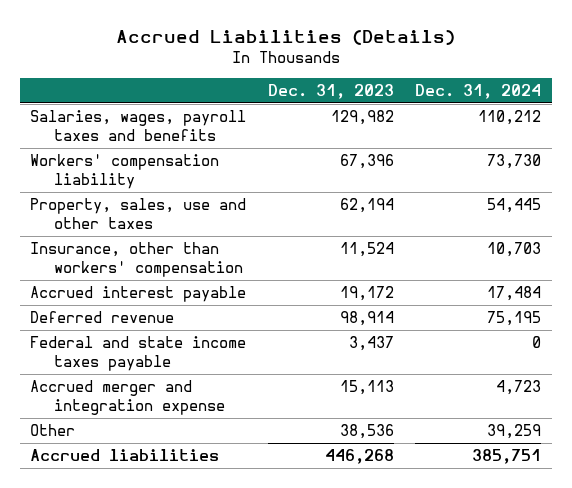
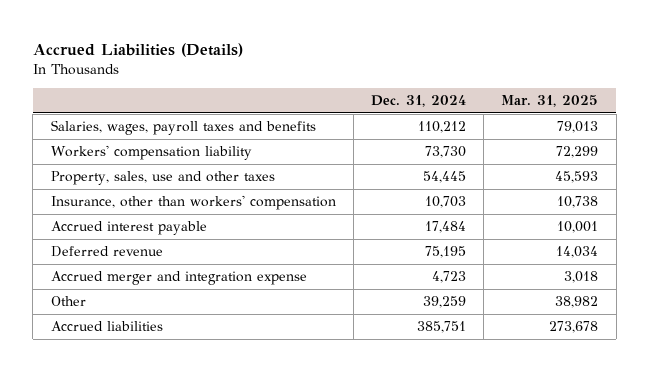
[267,84,394,100] Dec. 31, 2023 -> none
none -> [501,95,599,108] Mar. 31, 2025
[30,336,247,371] Federal and state income taxes payable -> none

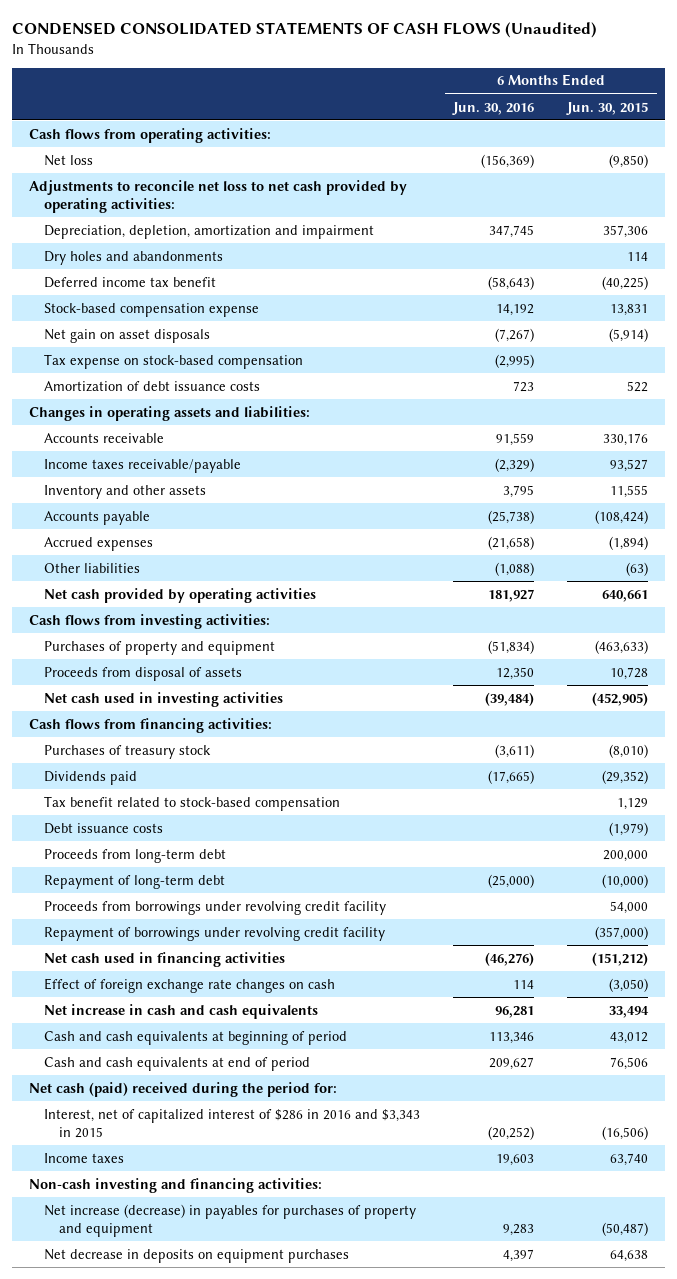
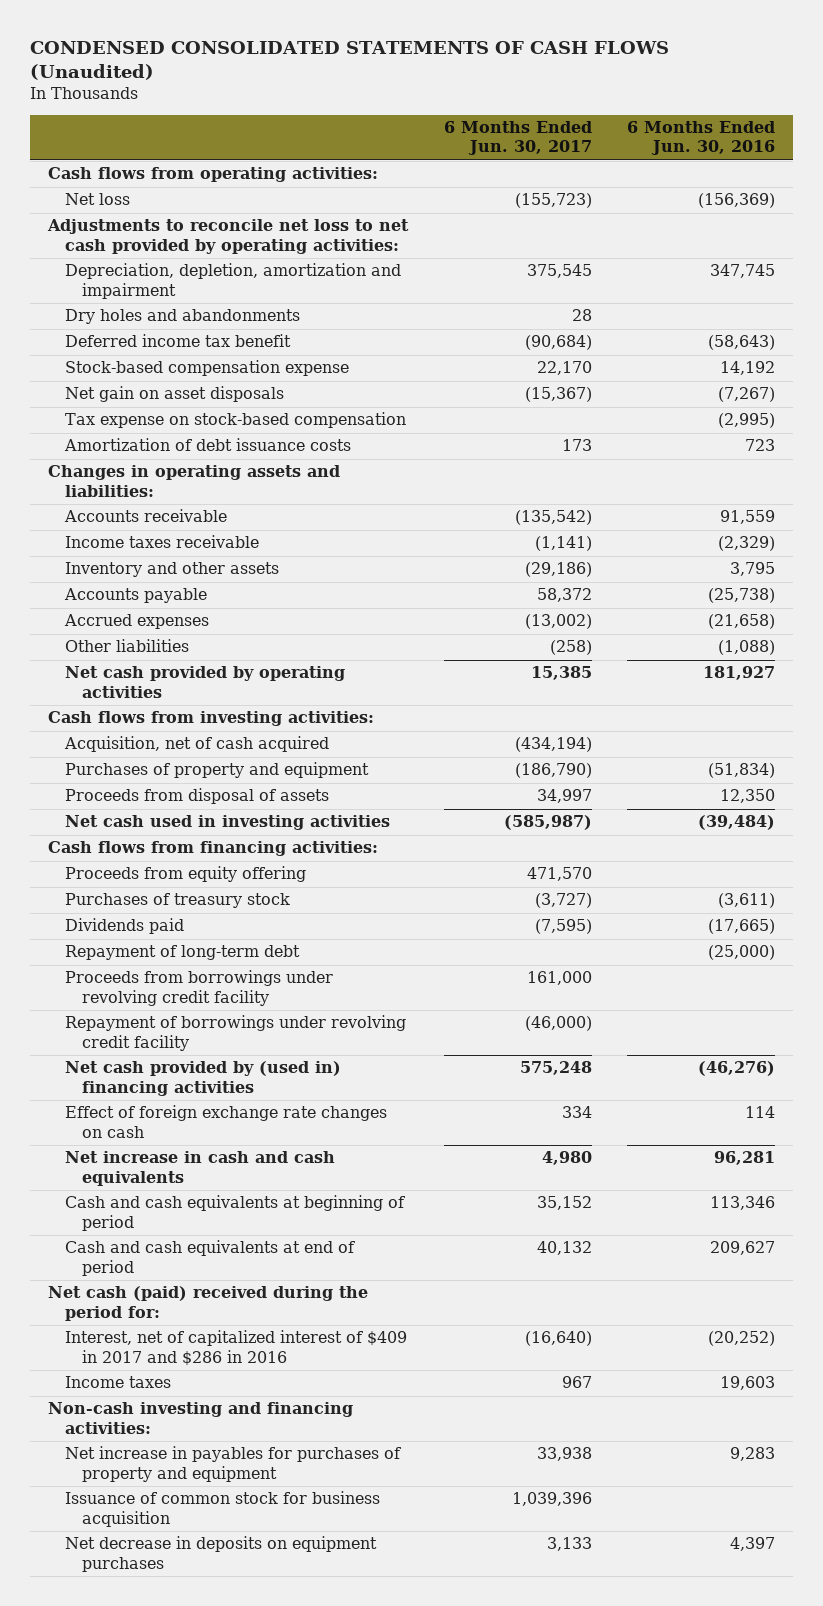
[566,101,649,115] Jun. 30, 2015 -> none
none -> [443,121,592,156] 6 Months Ended Jun. 30, 2017
[43,458,241,473] Income taxes receivable/payable -> [64,535,259,549] Income taxes receivable
none -> [63,736,329,753] Acquisition, net of cash acquired
none -> [64,866,306,883] Proceeds from equity offering
[43,795,340,811] Tax benefit related to stock-based compensation -> none
[43,822,163,834] Debt issuance costs -> none
[43,848,226,863] Proceeds from long-term debt -> none
[43,951,285,967] Net cash used in financing activities -> [64,1061,341,1096] Net cash provided by (used in) financing activities
[43,1108,420,1139] Interest, net of capitalized interest of $286 in 2016 and $3,343 in 2015 -> [64,1330,407,1366] Interest, net of capitalized interest of $409 in 2017 and $286 in 2016
[43,1203,416,1238] Net increase (decrease) in payables for purchases of property and equipment -> [64,1446,401,1482] Net increase in payables for purchases of property and equipment
none -> [64,1491,380,1527] Issuance of common stock for business acquisition

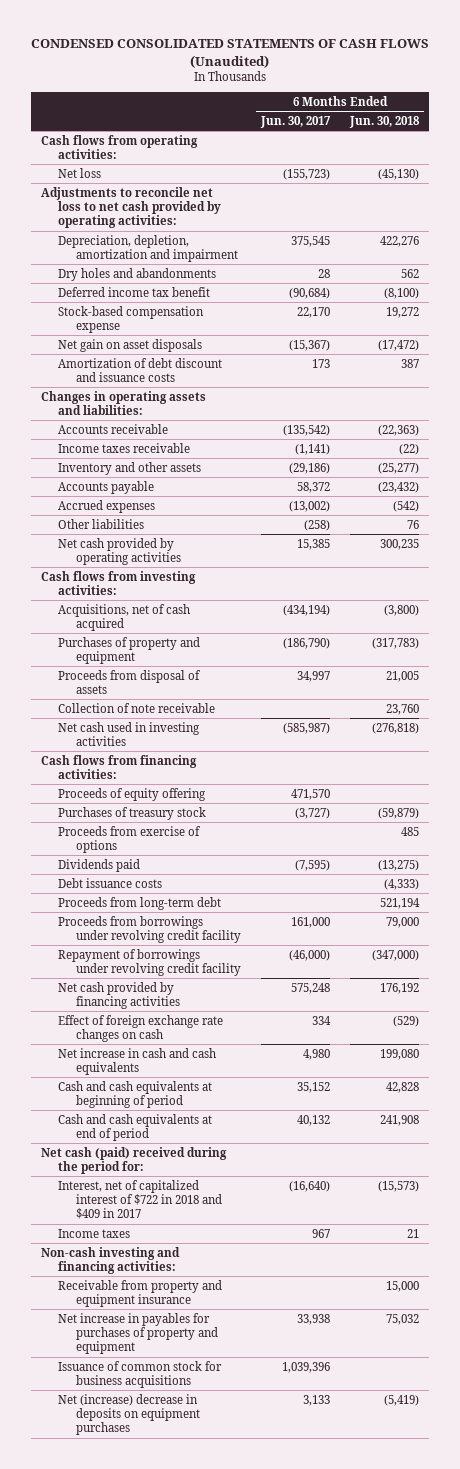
[627,121,776,156] 6 Months Ended Jun. 30, 2016 -> none
none -> [349,115,421,128] Jun. 30, 2018
[64,412,406,429] Tax expense on stock-based compensation -> none
[63,438,351,452] Amortization of debt issuance costs -> [58,357,223,382] Amortization of debt discount and issuance costs
[63,736,329,753] Acquisition, net of cash acquired -> [58,603,191,631] Acquisitions, net of cash acquired
none -> [58,702,216,713] Collection of note receivable
[64,866,306,883] Proceeds from equity offering -> [58,787,207,801] Proceeds of equity offering
none -> [58,825,202,853] Proceeds from exercise of options
[64,945,300,961] Repayment of long-term debt -> none
none -> [58,877,163,888] Debt issuance costs
none -> [58,896,222,910] Proceeds from long-term debt
[64,1061,341,1096] Net cash provided by (used in) financing activities -> [58,981,181,1009] Net cash provided by financing activities
[64,1330,407,1366] Interest, net of capitalized interest of $409 in 2017 and $286 in 2016 -> [58,1179,223,1220] Interest, net of capitalized interest of $722 in 2018 and $409 in 2017
none -> [58,1279,223,1307] Receivable from property and equipment insurance
[64,1491,380,1527] Issuance of common stock for business acquisition -> [58,1360,223,1388] Issuance of common stock for business acquisitions
[64,1536,377,1572] Net decrease in deposits on equipment purchases -> [58,1393,201,1436] Net (increase) decrease in deposits on equipment purchases

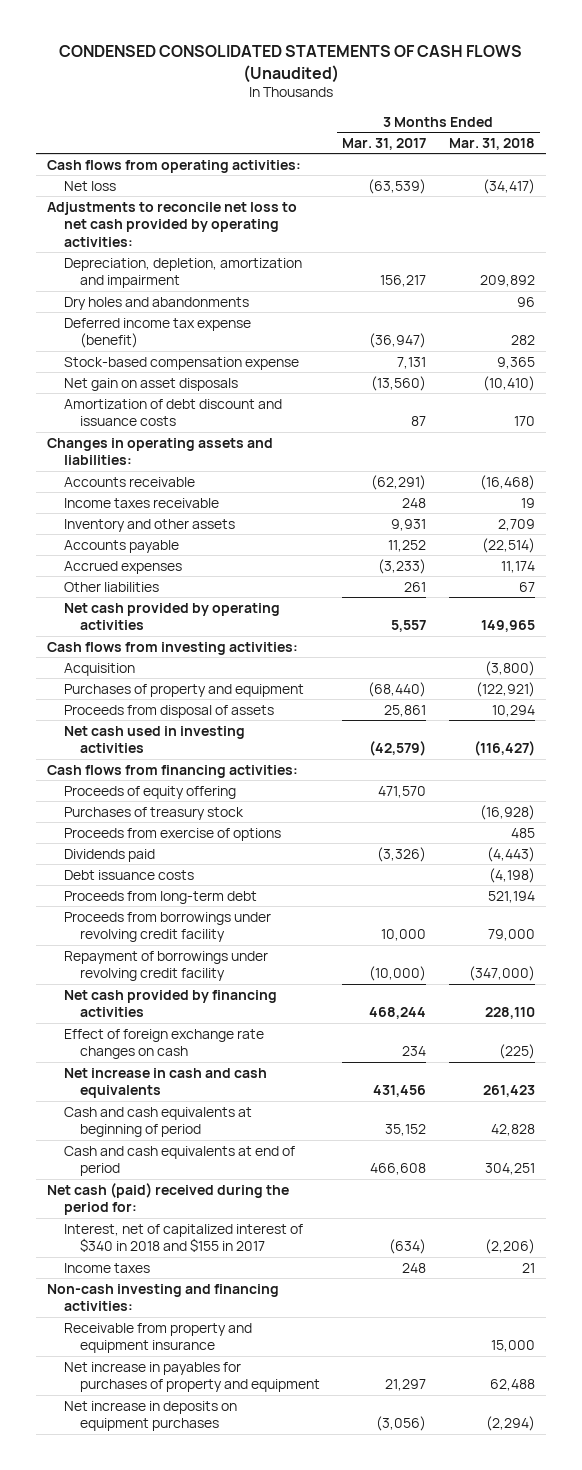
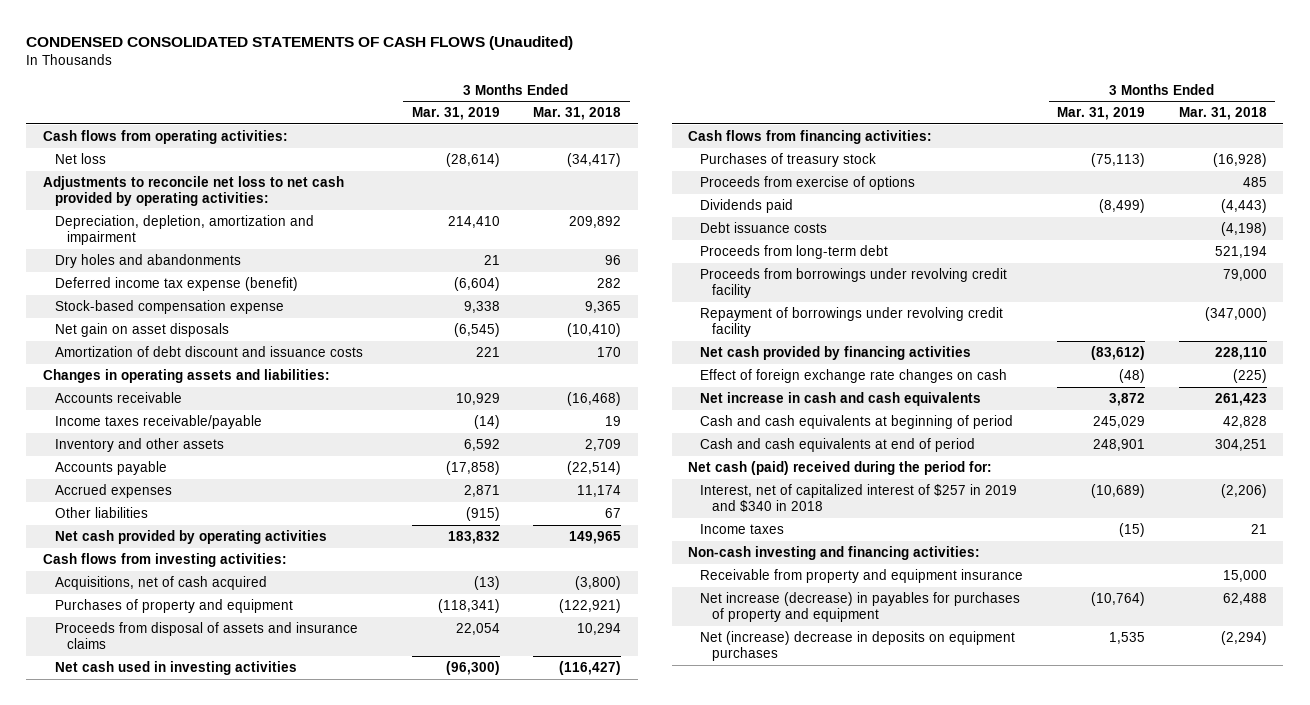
[342,137,427,150] Mar. 31, 2017 -> none
none -> [411,107,500,121] Mar. 31, 2019
[63,497,219,508] Income taxes receivable -> [54,414,262,429] Income taxes receivable/payable
[63,662,135,676] Acquisition -> none
none -> [54,575,267,590] Acquisitions, net of cash acquired
[63,704,274,718] Proceeds from disposal of assets -> [54,621,358,650] Proceeds from disposal of assets and insurance claims
[63,785,236,799] Proceeds of equity offering -> none
[63,1223,303,1253] Interest, net of capitalized interest of $340 in 2018 and $155 in 2017 -> [700,483,1018,513] Interest, net of capitalized interest of $257 in 2019 and $340 in 2018
[63,1361,321,1393] Net increase in payables for purchases of property and equipment -> [700,591,1021,623] Net increase (decrease) in payables for purchases of property and equipment
[63,1400,237,1432] Net increase in deposits on equipment purchases -> [700,630,1016,662] Net (increase) decrease in deposits on equipment purchases

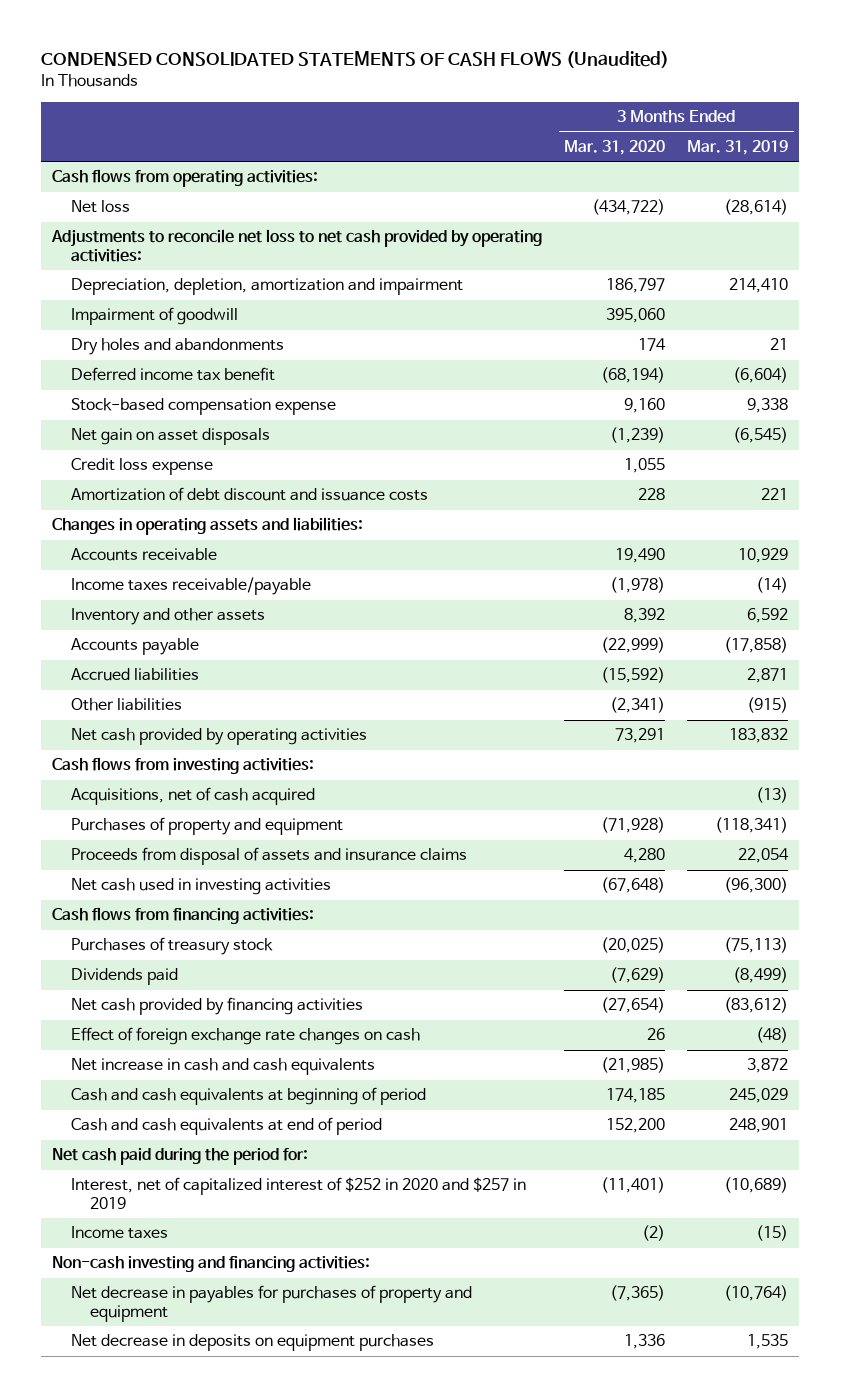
[533,107,622,121] Mar. 31, 2018 -> none
none -> [564,140,666,156] Mar. 31, 2020
none -> [71,307,239,326] Impairment of goodwill
[54,276,298,291] Deferred income tax expense (benefit) -> [71,367,276,382] Deferred income tax benefit
none -> [71,458,214,476] Credit loss expense
[54,483,172,498] Accrued expenses -> [71,668,200,682] Accrued liabilities
[700,175,916,190] Proceeds from exercise of options -> none
[700,221,828,233] Debt issuance costs -> none
[700,244,889,259] Proceeds from long-term debt -> none
[700,267,1008,299] Proceeds from borrowings under revolving credit facility -> none
[700,306,1004,338] Repayment of borrowings under revolving credit facility -> none
[688,460,993,475] Net cash (paid) received during the period for: -> [52,1148,309,1166] Net cash paid during the period for:
[700,483,1018,513] Interest, net of capitalized interest of $257 in 2019 and $340 in 2018 -> [71,1177,527,1210] Interest, net of capitalized interest of $252 in 2020 and $257 in 2019
[700,568,1024,583] Receivable from property and equipment insurance -> none
[700,591,1021,623] Net increase (decrease) in payables for purchases of property and equipment -> [71,1285,473,1323] Net decrease in payables for purchases of property and equipment
[700,630,1016,662] Net (increase) decrease in deposits on equipment purchases -> [71,1334,435,1352] Net decrease in deposits on equipment purchases

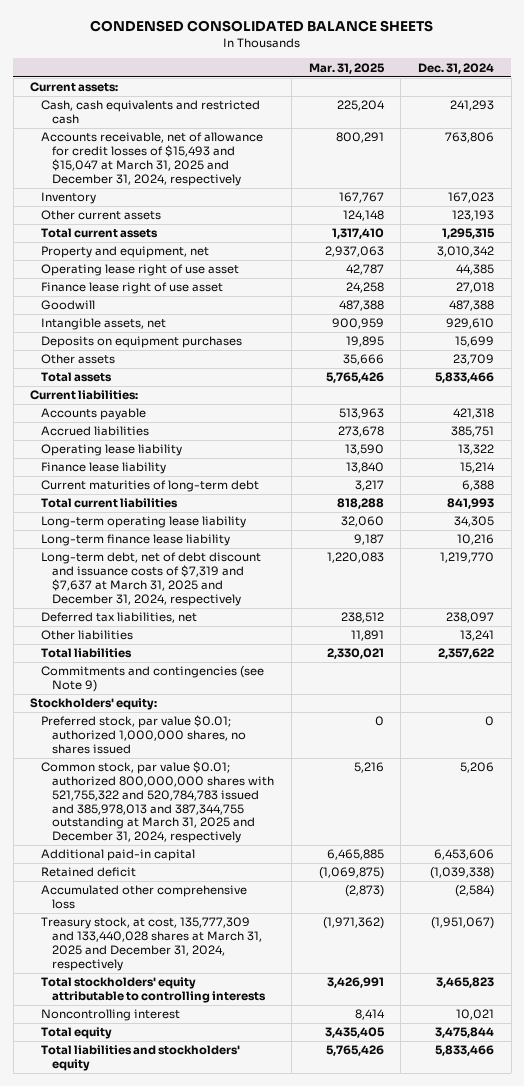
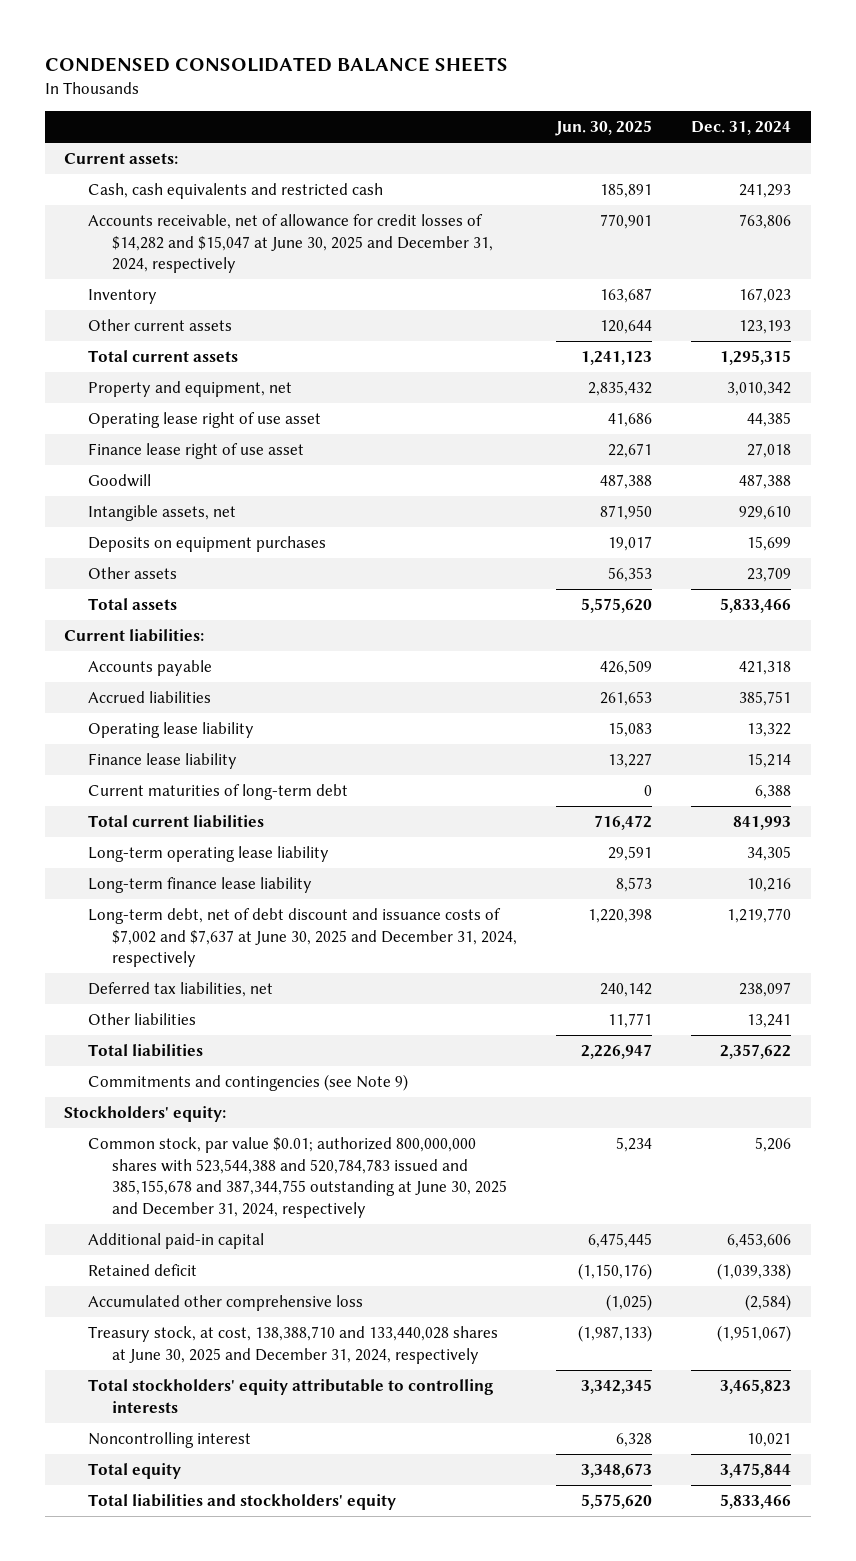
[308,62,385,74] Mar. 31, 2025 -> none
none -> [554,120,652,137] Jun. 30, 2025
[41,132,264,186] Accounts receivable, net of allowance for credit losses of $15,493 and $15,047 at March 31, 2025 and December 31, 2024, respectively -> [88,214,493,274] Accounts receivable, net of allowance for credit losses of $14,282 and $15,047 at June 30, 2025 and December 31, 2024, respectively
[41,552,262,606] Long-term debt, net of debt discount and issuance costs of $7,319 and $7,637 at March 31, 2025 and December 31, 2024, respectively -> [88,908,517,968] Long-term debt, net of debt discount and issuance costs of $7,002 and $7,637 at June 30, 2025 and December 31, 2024, respectively
[41,715,247,754] Preferred stock, par value $0.01; authorized 1,000,000 shares, no shares issued -> none
[41,761,275,844] Common stock, par value $0.01; authorized 800,000,000 shares with 521,755,322 and 520,784,783 issued and 385,978,013 and 387,344,755 outstanding at March 31, 2025 and December 31, 2024, respectively -> [88,1137,507,1218] Common stock, par value $0.01; authorized 800,000,000 shares with 523,544,388 and 520,784,783 issued and 385,155,678 and 387,344,755 outstanding at June 30, 2025 and December 31, 2024, respectively
[41,917,263,971] Treasury stock, at cost, 135,777,309 and 133,440,028 shares at March 31, 2025 and December 31, 2024, respectively -> [88,1326,499,1364] Treasury stock, at cost, 138,388,710 and 133,440,028 shares at June 30, 2025 and December 31, 2024, respectively

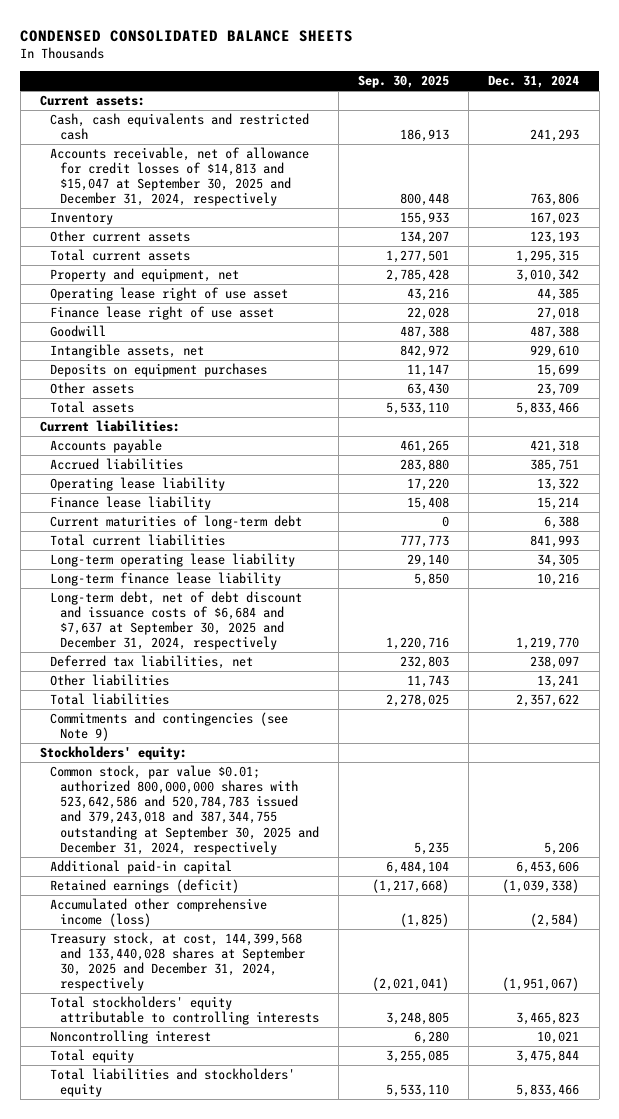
[554,120,652,137] Jun. 30, 2025 -> none
none -> [358,75,450,89] Sep. 30, 2025
[88,214,493,274] Accounts receivable, net of allowance for credit losses of $14,282 and $15,047 at June 30, 2025 and December 31, 2024, respectively -> [49,146,309,207] Accounts receivable, net of allowance for credit losses of $14,813 and $15,047 at September 30, 2025 and December 31, 2024, respectively
[88,908,517,968] Long-term debt, net of debt discount and issuance costs of $7,002 and $7,637 at June 30, 2025 and December 31, 2024, respectively -> [49,590,302,651] Long-term debt, net of debt discount and issuance costs of $6,684 and $7,637 at September 30, 2025 and December 31, 2024, respectively
[88,1137,507,1218] Common stock, par value $0.01; authorized 800,000,000 shares with 523,544,388 and 520,784,783 issued and 385,155,678 and 387,344,755 outstanding at June 30, 2025 and December 31, 2024, respectively -> [49,764,319,855] Common stock, par value $0.01; authorized 800,000,000 shares with 523,642,586 and 520,784,783 issued and 379,243,018 and 387,344,755 outstanding at September 30, 2025 and December 31, 2024, respectively
[88,1264,198,1277] Retained deficit -> [49,878,239,893] Retained earnings (deficit)
[88,1295,364,1312] Accumulated other comprehensive loss -> [49,897,267,928] Accumulated other comprehensive income (loss)
[88,1326,499,1364] Treasury stock, at cost, 138,388,710 and 133,440,028 shares at June 30, 2025 and December 31, 2024, respectively -> [49,931,305,992] Treasury stock, at cost, 144,399,568 and 133,440,028 shares at September 30, 2025 and December 31, 2024, respectively

